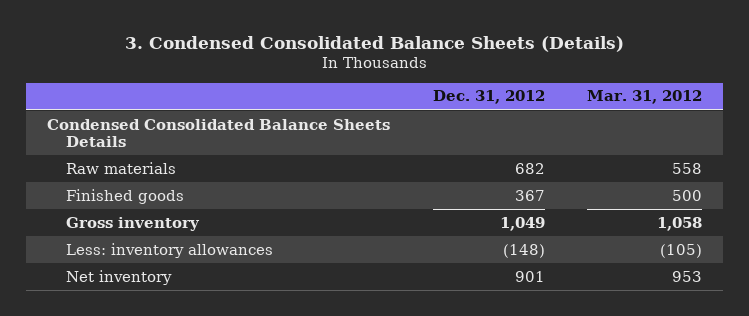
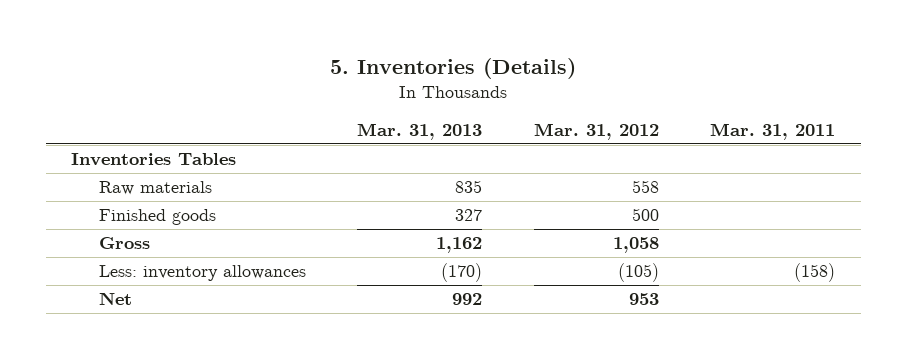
[124,35,624,52] 3. Condensed Consolidated Balance Sheets (Details) -> [330,57,577,79] 5. Inventories (Details)
[432,90,545,105] Dec. 31, 2012 -> none
none -> [357,123,483,141] Mar. 31, 2013
none -> [710,123,836,141] Mar. 31, 2011
[47,118,391,148] Condensed Consolidated Balance Sheets Details -> none
none -> [71,153,237,167] Inventories Tables
[66,216,201,231] Gross inventory -> [98,237,150,250] Gross
[66,269,173,285] Net inventory -> [98,292,132,306] Net

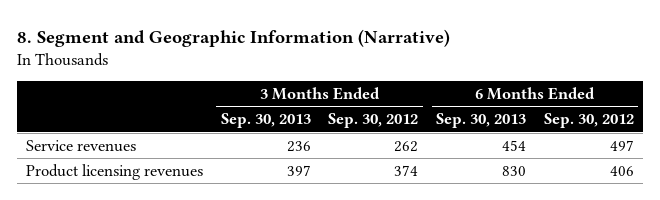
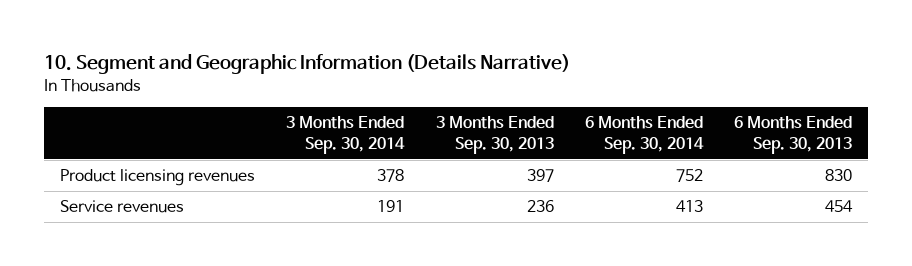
[17,28,451,47] 8. Segment and Geographic Information (Narrative) -> [44,54,571,75] 10. Segment and Geographic Information (Details Narrative)
[328,113,419,129] Sep. 30, 2012 -> none
[543,113,634,129] Sep. 30, 2012 -> none
none -> [286,116,406,154] 3 Months Ended Sep. 30, 2014
none -> [585,116,705,154] 6 Months Ended Sep. 30, 2014
[26,140,137,153] Service revenues -> [60,200,185,214] Service revenues

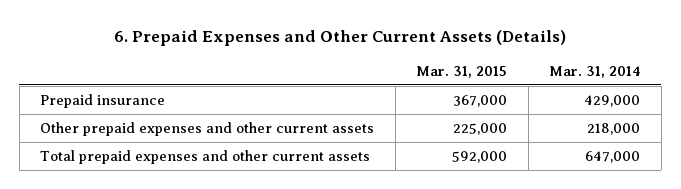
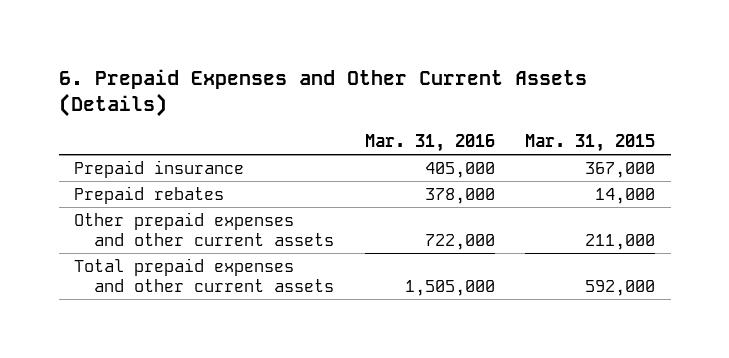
[549,65,641,78] Mar. 31, 2014 -> none
none -> [364,134,495,153] Mar. 31, 2016
none -> [74,186,225,205] Prepaid rebates
[453,123,508,136] 225,000 -> [585,233,656,250] 211,000

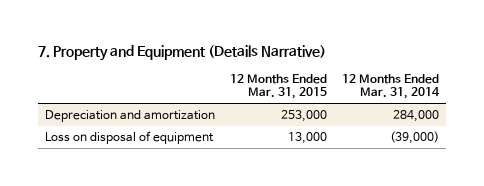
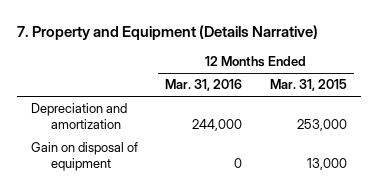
[341,73,440,100] 12 Months Ended Mar. 31, 2014 -> none
none -> [165,79,243,92] Mar. 31, 2016
[45,131,215,145] Loss on disposal of equipment -> [30,142,138,172] Gain on disposal of equipment

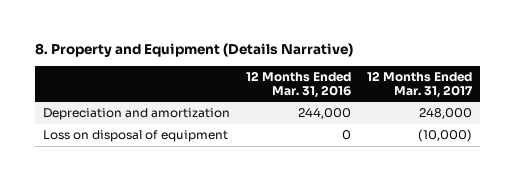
[16,24,318,40] 7. Property and Equipment (Details Narrative) -> [35,42,354,57] 8. Property and Equipment (Details Narrative)
[270,79,348,92] Mar. 31, 2015 -> none
none -> [366,70,473,98] 12 Months Ended Mar. 31, 2017
[30,142,138,172] Gain on disposal of equipment -> [43,130,229,143] Loss on disposal of equipment

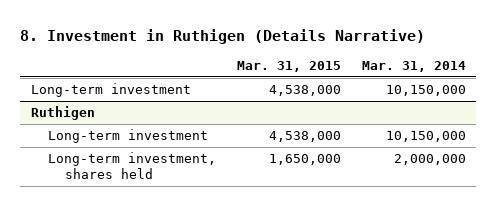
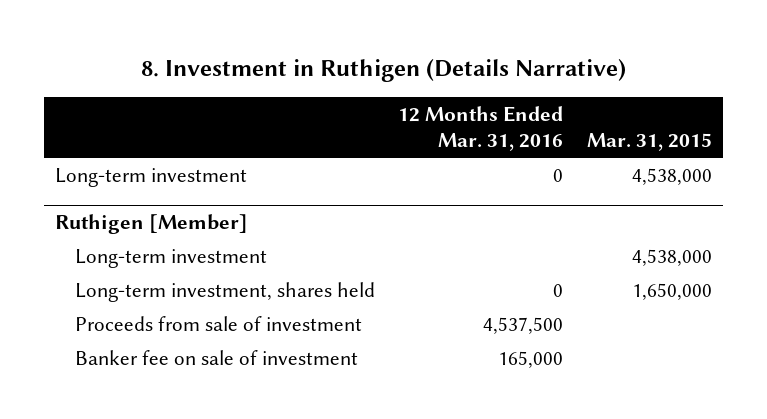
[361,61,466,73] Mar. 31, 2014 -> none
none -> [398,105,564,151] 12 Months Ended Mar. 31, 2016
[30,106,95,121] Ruthigen -> [55,213,249,234] Ruthigen [Member]
none -> [74,315,362,331] Proceeds from sale of investment
none -> [74,349,358,365] Banker fee on sale of investment

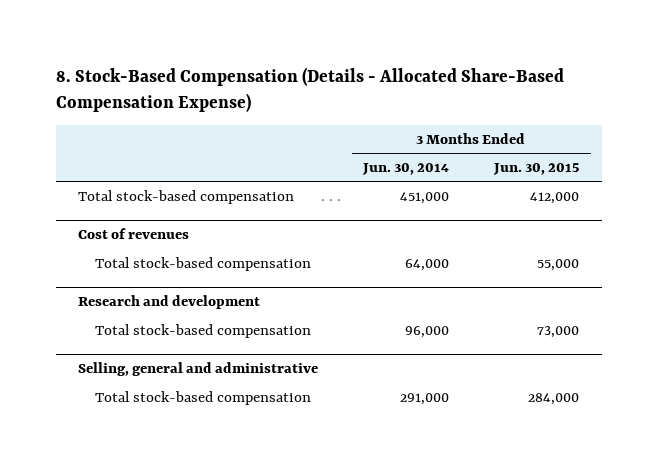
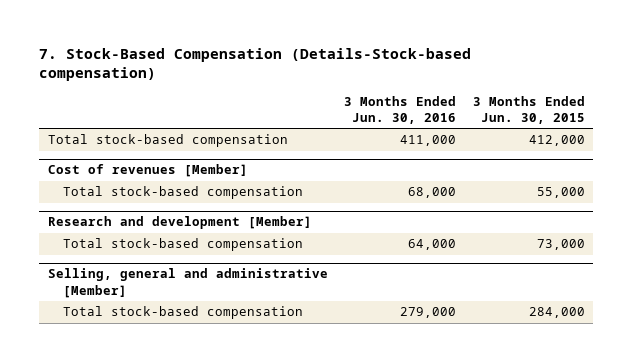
[55,66,564,113] 8. Stock-Based Compensation (Details - Allocated Share-Based Compensation Expense) -> [39,47,472,82] 7. Stock-Based Compensation (Details-Stock-based compensation)
[362,163,450,176] Jun. 30, 2014 -> none
none -> [344,95,457,125] 3 Months Ended Jun. 30, 2016
[78,228,190,240] Cost of revenues -> [47,164,248,178] Cost of revenues [Member]
[78,295,261,310] Research and development -> [47,216,312,230] Research and development [Member]
[78,362,319,377] Selling, general and administrative -> [47,268,328,298] Selling, general and administrative [Member]

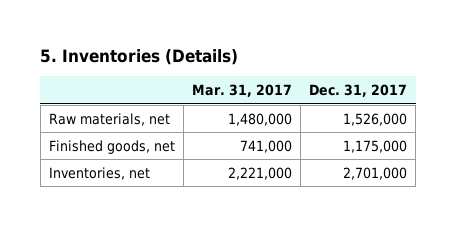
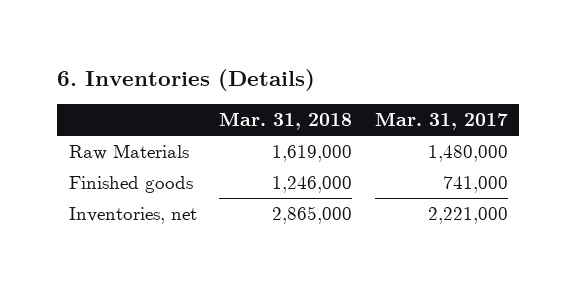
[40,49,239,66] 5. Inventories (Details) -> [57,68,316,91] 6. Inventories (Details)
[309,84,408,98] Dec. 31, 2017 -> none
none -> [219,112,353,131] Mar. 31, 2018
[48,112,170,126] Raw materials, net -> [68,143,189,160] Raw Materials
[48,139,175,154] Finished goods, net -> [68,175,193,193] Finished goods

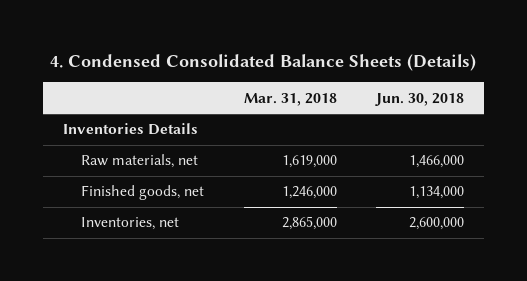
[57,68,316,91] 6. Inventories (Details) -> [50,53,477,71] 4. Condensed Consolidated Balance Sheets (Details)
[374,112,508,131] Mar. 31, 2017 -> none
none -> [374,92,464,106] Jun. 30, 2018
none -> [62,123,198,136] Inventories Details
[68,143,189,160] Raw Materials -> [81,154,199,169] Raw materials, net
[68,175,193,193] Finished goods -> [81,185,205,201] Finished goods, net

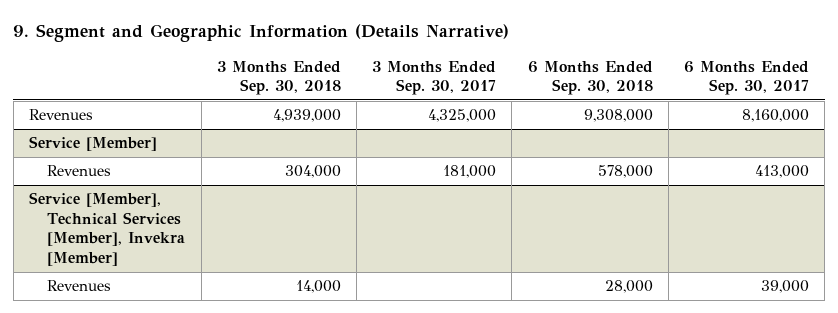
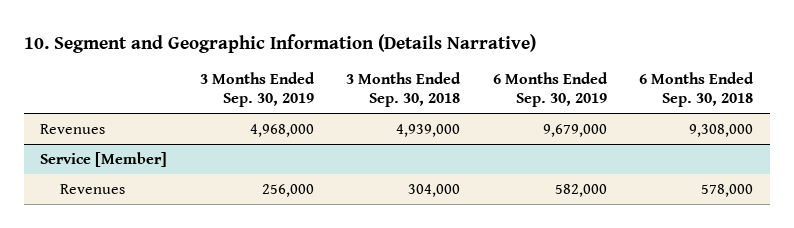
[13,23,510,42] 9. Segment and Geographic Information (Details Narrative) -> [23,33,536,53] 10. Segment and Geographic Information (Details Narrative)
[372,60,497,95] 3 Months Ended Sep. 30, 2017 -> none
[684,60,810,95] 6 Months Ended Sep. 30, 2017 -> none
none -> [199,72,315,108] 3 Months Ended Sep. 30, 2019
none -> [492,72,608,108] 6 Months Ended Sep. 30, 2019
[28,192,186,266] Service [Member], Technical Services [Member], Invekra [Member] -> none
[47,280,112,292] Revenues -> none

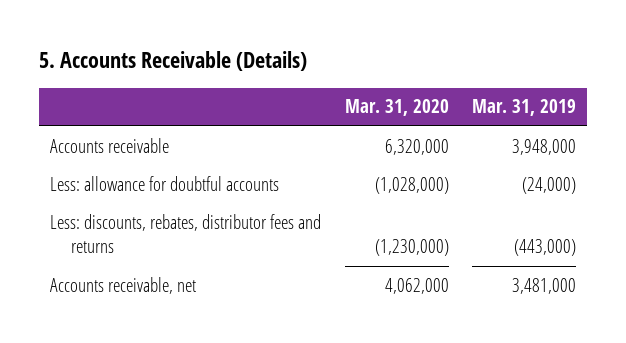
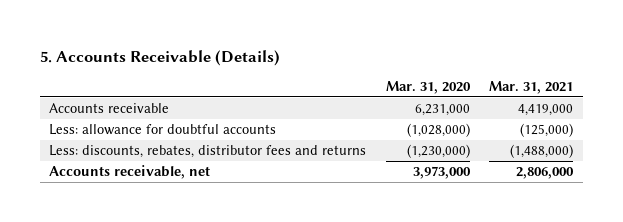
[471,99,576,117] Mar. 31, 2019 -> none
none -> [489,81,574,95] Mar. 31, 2021
[384,138,449,155] 6,320,000 -> [414,103,470,116] 6,231,000
[384,277,449,294] 4,062,000 -> [412,165,471,179] 3,973,000

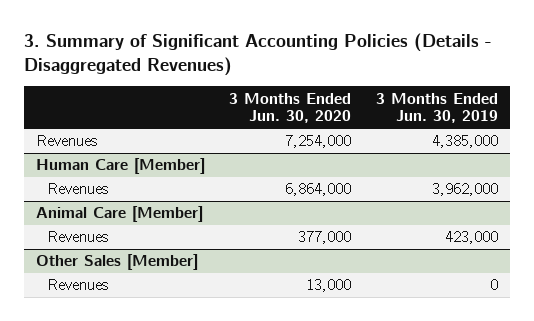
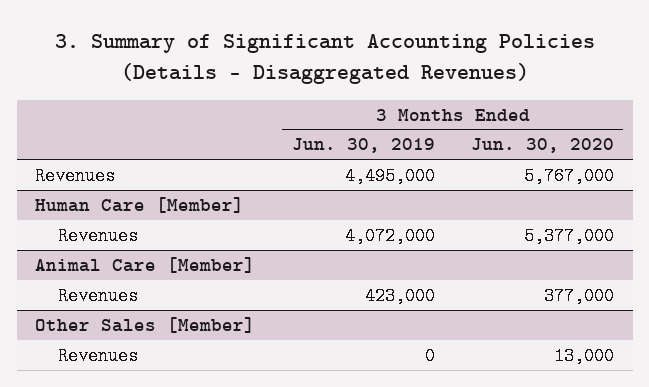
[285,135,352,149] 7,254,000 -> [524,167,615,186] 5,767,000
[431,135,498,149] 4,385,000 -> [344,167,435,186] 4,495,000
[285,183,352,197] 6,864,000 -> [524,227,615,246] 5,377,000
[431,183,498,197] 3,962,000 -> [344,227,435,246] 4,072,000

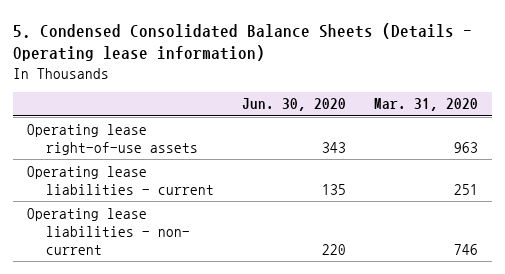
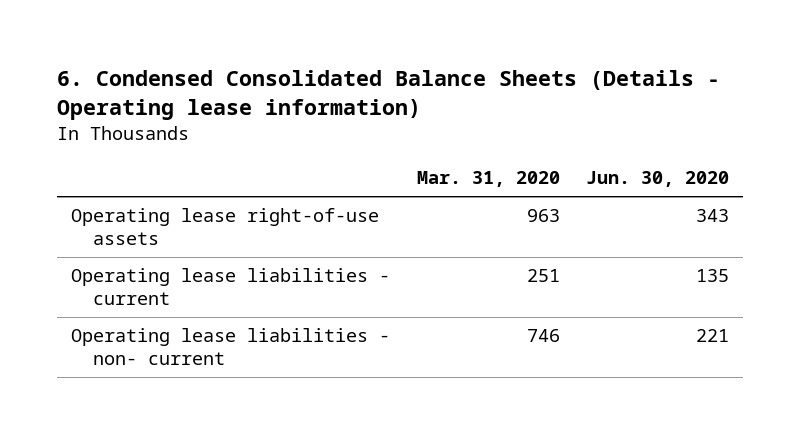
[13,22,473,62] 5. Condensed Consolidated Balance Sheets (Details - Operating lease information) -> [57,70,721,121] 6. Condensed Consolidated Balance Sheets (Details - Operating lease information)
[321,243,346,255] 220 -> [696,329,730,343] 221

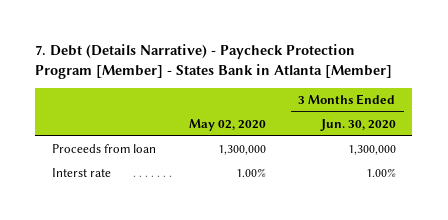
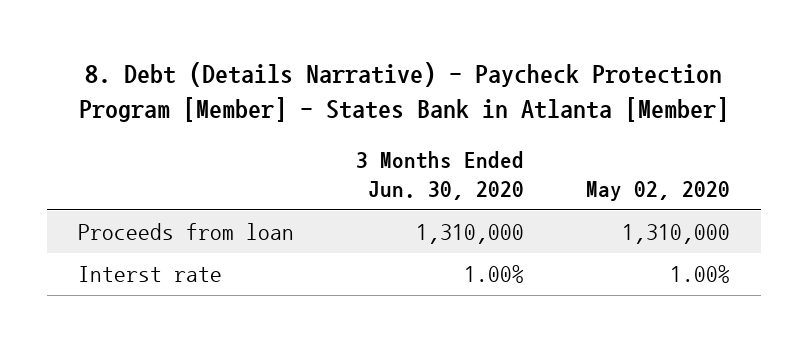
[35,44,393,79] 7. Debt (Details Narrative) - Paycheck Protection Program [Member] - States Bank in Atlanta [Member] -> [78,61,729,122] 8. Debt (Details Narrative) - Paycheck Protection Program [Member] - States Bank in Atlanta [Member]
[217,145,266,156] 1,300,000 -> [621,224,730,245] 1,310,000
[347,145,396,156] 1,300,000 -> [415,224,524,245] 1,310,000

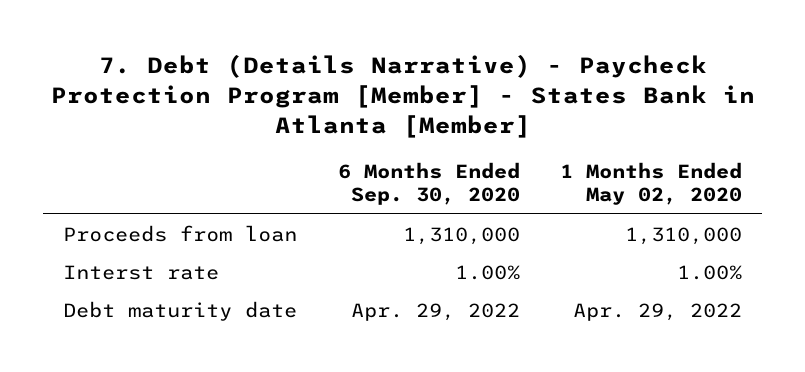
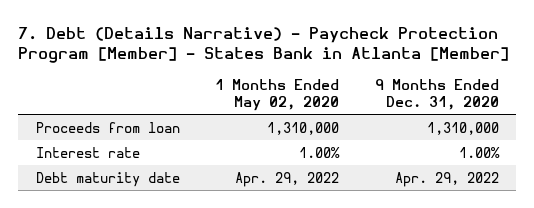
[337,161,520,206] 6 Months Ended Sep. 30, 2020 -> none
none -> [374,79,499,110] 9 Months Ended Dec. 31, 2020
[63,264,220,280] Interst rate -> [35,146,140,158] Interest rate

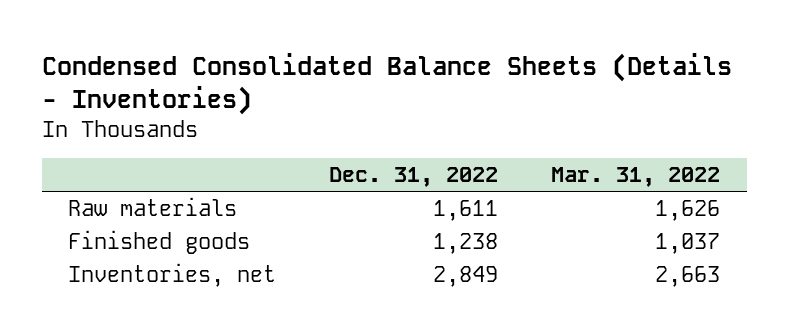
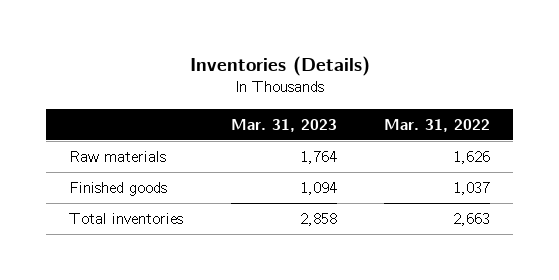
[41,53,732,116] Condensed Consolidated Balance Sheets (Details - Inventories) -> [189,55,370,76] Inventories (Details)
[329,167,499,188] Dec. 31, 2022 -> none
none -> [230,118,337,132] Mar. 31, 2023
[68,262,277,287] Inventories, net -> [69,213,184,225] Total inventories

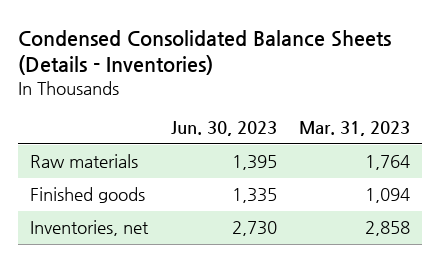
[189,55,370,76] Inventories (Details) -> [18,29,392,76] Condensed Consolidated Balance Sheets (Details - Inventories)
[383,118,490,132] Mar. 31, 2022 -> none
none -> [170,121,277,137] Jun. 30, 2023
[69,213,184,225] Total inventories -> [29,220,149,237] Inventories, net

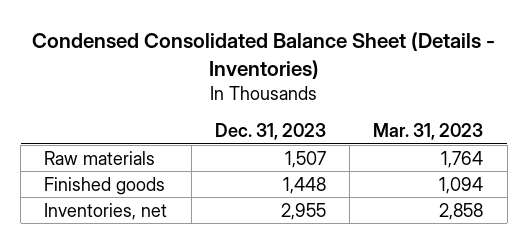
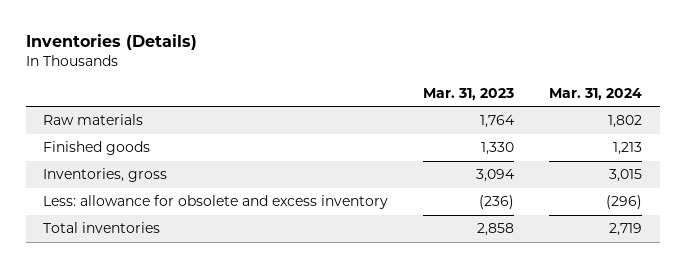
[31,32,495,79] Condensed Consolidated Balance Sheet (Details - Inventories) -> [25,34,197,51] Inventories (Details)
[214,123,326,141] Dec. 31, 2023 -> none
none -> [549,87,643,100] Mar. 31, 2024
[439,176,484,194] 1,094 -> [481,142,515,156] 1,330
none -> [43,168,168,183] Inventories, gross
none -> [43,195,389,210] Less: allowance for obsolete and excess inventory
[44,202,168,220] Inventories, net -> [43,222,161,234] Total inventories

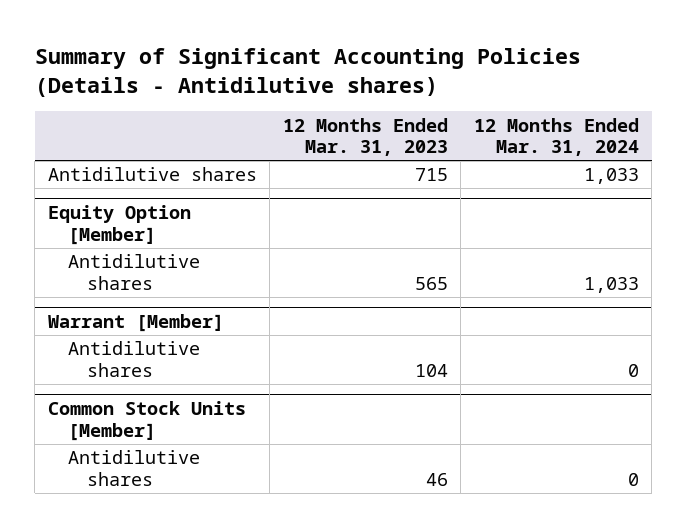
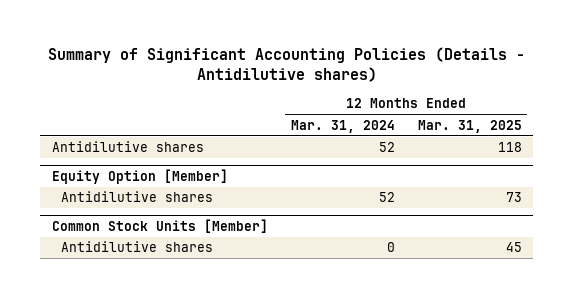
[282,117,448,157] 12 Months Ended Mar. 31, 2023 -> none
none -> [417,119,522,133] Mar. 31, 2025
[583,168,639,185] 1,033 -> [378,142,395,153] 52
[47,314,224,333] Warrant [Member] -> none
[67,341,200,378] Antidilutive shares -> none
[583,277,639,294] 1,033 -> [378,192,395,203] 52

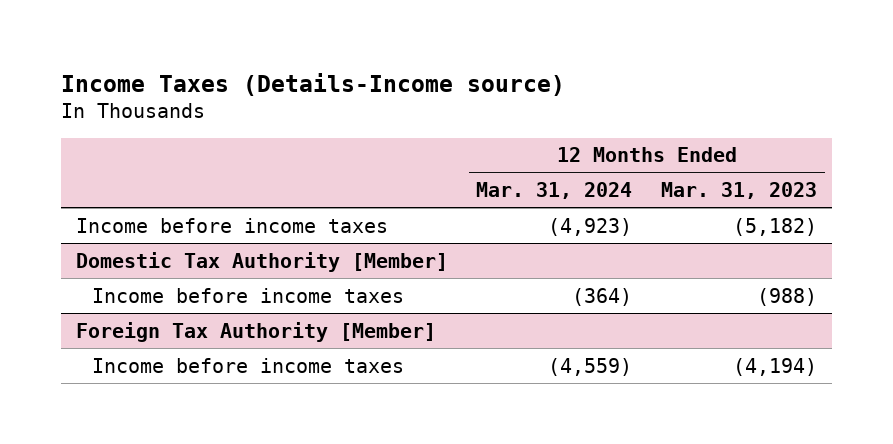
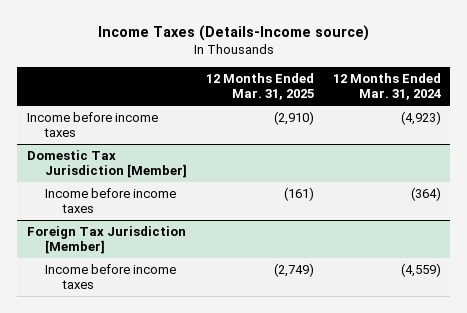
[661,182,818,200] Mar. 31, 2023 -> none
none -> [205,73,314,101] 12 Months Ended Mar. 31, 2025
[75,251,448,272] Domestic Tax Authority [Member] -> [26,150,187,179] Domestic Tax Jurisdiction [Member]
[75,321,436,342] Foreign Tax Authority [Member] -> [26,226,186,255] Foreign Tax Jurisdiction [Member]

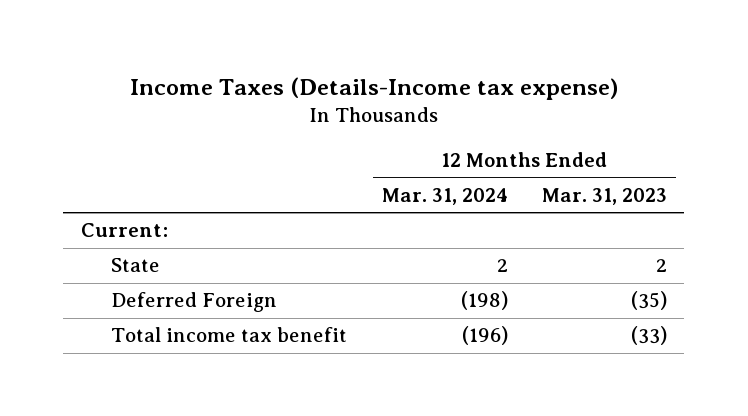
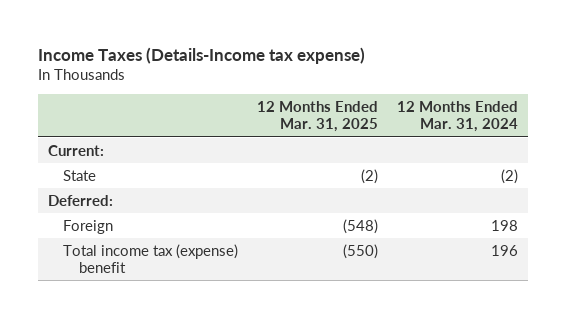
[542,187,668,205] Mar. 31, 2023 -> none
none -> [257,101,379,133] 12 Months Ended Mar. 31, 2025
[496,259,508,273] 2 -> [501,168,519,184] (2)
none -> [47,194,113,206] Deferred:
[111,292,278,313] Deferred Foreign -> [63,219,114,234] Foreign
[460,291,508,311] (198) -> [491,219,519,231] 198
[111,327,348,343] Total income tax benefit -> [63,243,239,273] Total income tax (expense) benefit
[461,326,508,346] (196) -> [491,244,519,256] 196

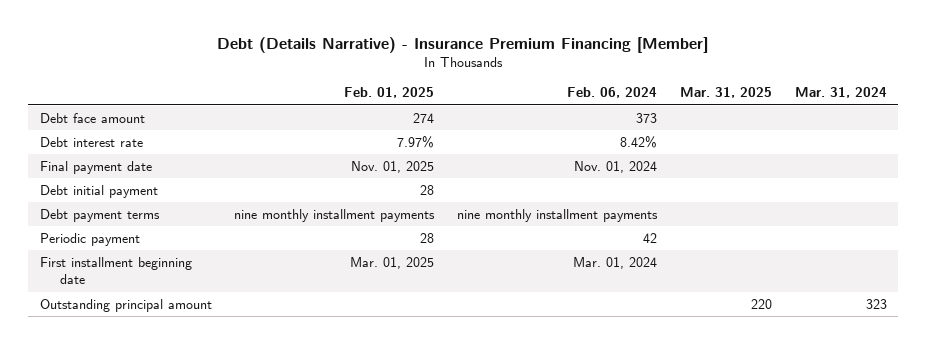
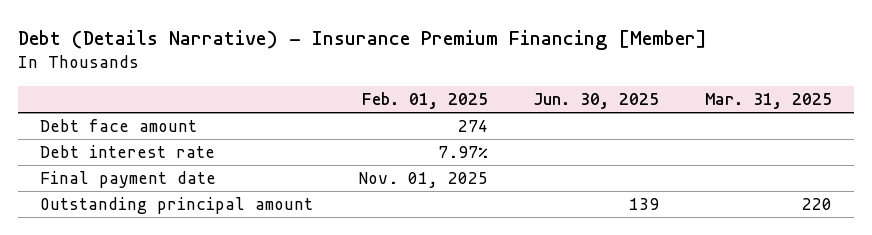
[567,86,658,98] Feb. 06, 2024 -> none
[794,86,887,98] Mar. 31, 2024 -> none
none -> [533,93,660,110] Jun. 30, 2025
[39,184,158,198] Debt initial payment -> none
[39,208,160,222] Debt payment terms -> none
[39,232,140,246] Periodic payment -> none
[39,256,192,284] First installment beginning date -> none

